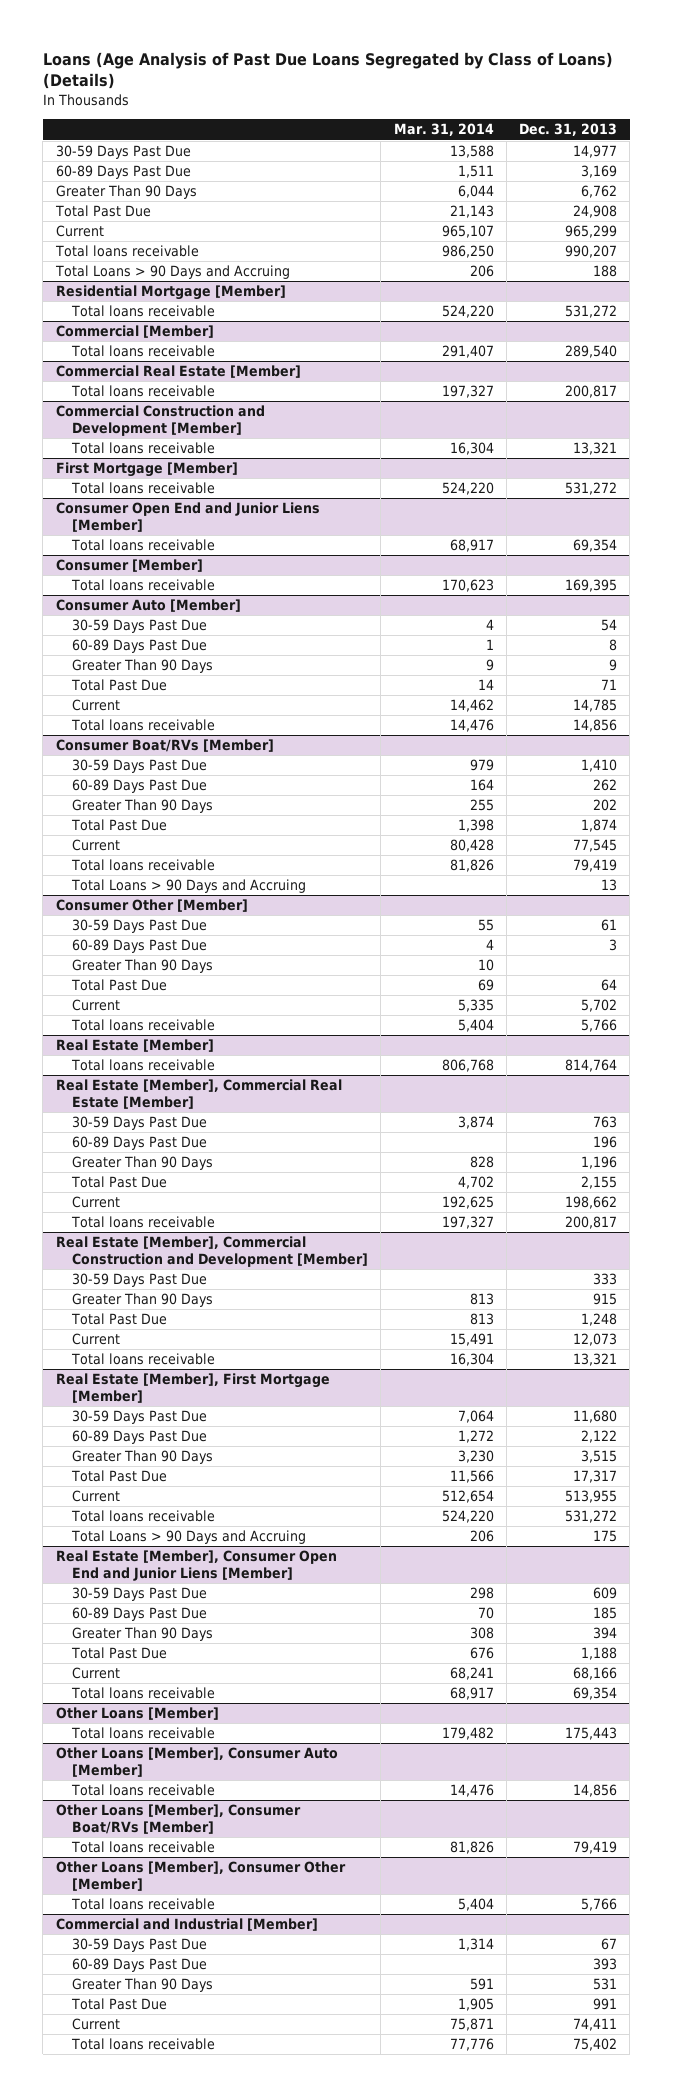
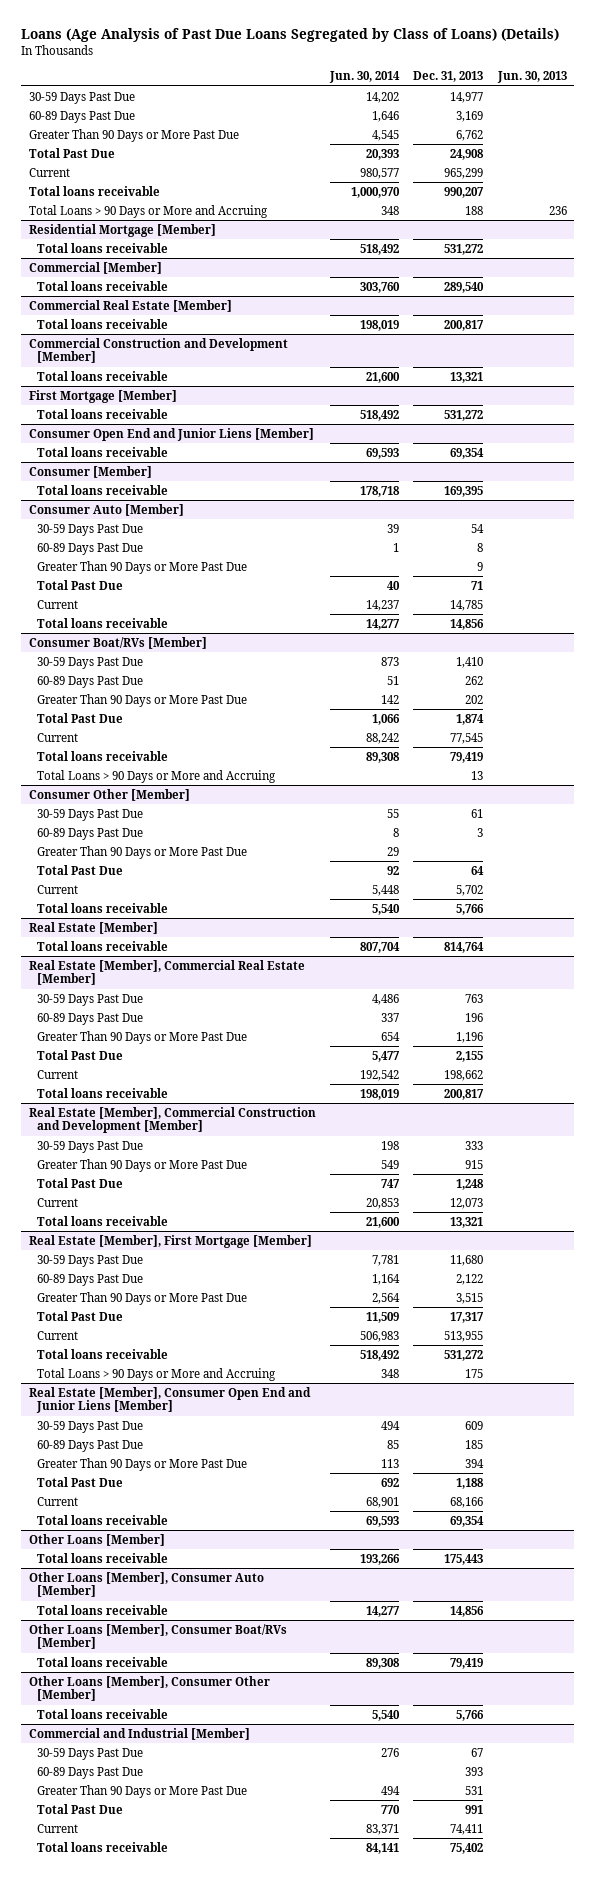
[393,123,494,137] Mar. 31, 2014 -> none
none -> [328,71,400,84] Jun. 30, 2014
none -> [496,71,567,84] Jun. 30, 2013
[55,185,197,200] Greater Than 90 Days -> [28,128,239,142] Greater Than 90 Days or More Past Due
[54,265,290,280] Total Loans > 90 Days and Accruing -> [28,204,268,218] Total Loans > 90 Days or More and Accruing
[72,659,214,674] Greater Than 90 Days -> [37,560,248,574] Greater Than 90 Days or More Past Due
[72,799,214,814] Greater Than 90 Days -> [37,693,248,707] Greater Than 90 Days or More Past Due
[71,879,307,894] Total Loans > 90 Days and Accruing -> [37,769,277,783] Total Loans > 90 Days or More and Accruing
[72,959,214,974] Greater Than 90 Days -> [37,845,248,859] Greater Than 90 Days or More Past Due
[72,1156,214,1171] Greater Than 90 Days -> [37,1030,248,1044] Greater Than 90 Days or More Past Due
[72,1293,214,1308] Greater Than 90 Days -> [37,1158,248,1172] Greater Than 90 Days or More Past Due
[72,1450,214,1465] Greater Than 90 Days -> [37,1291,248,1305] Greater Than 90 Days or More Past Due
[71,1530,307,1545] Total Loans > 90 Days and Accruing -> [37,1367,277,1381] Total Loans > 90 Days or More and Accruing
[72,1627,214,1642] Greater Than 90 Days -> [37,1457,248,1471] Greater Than 90 Days or More Past Due
[72,1978,214,1993] Greater Than 90 Days -> [37,1784,248,1798] Greater Than 90 Days or More Past Due

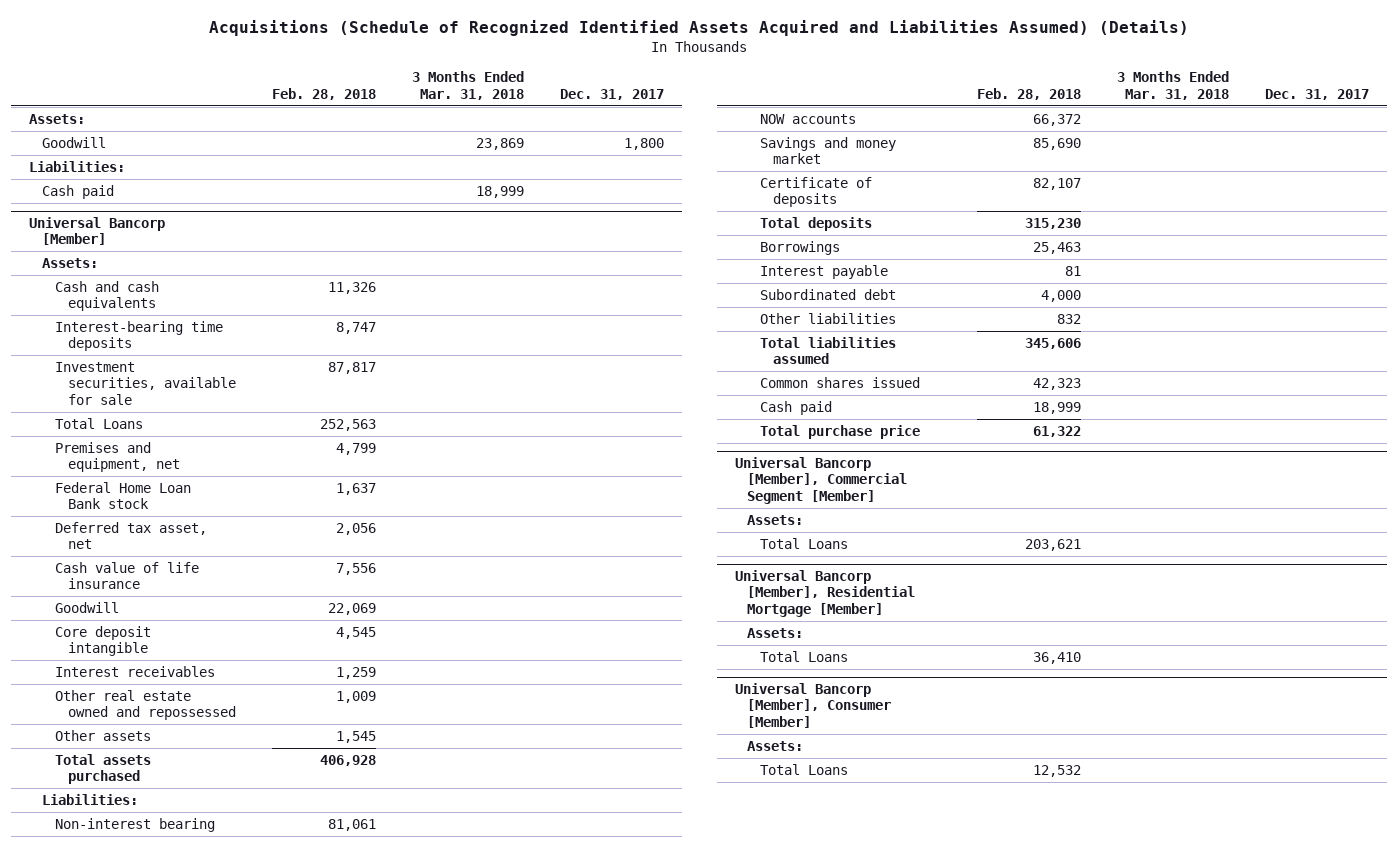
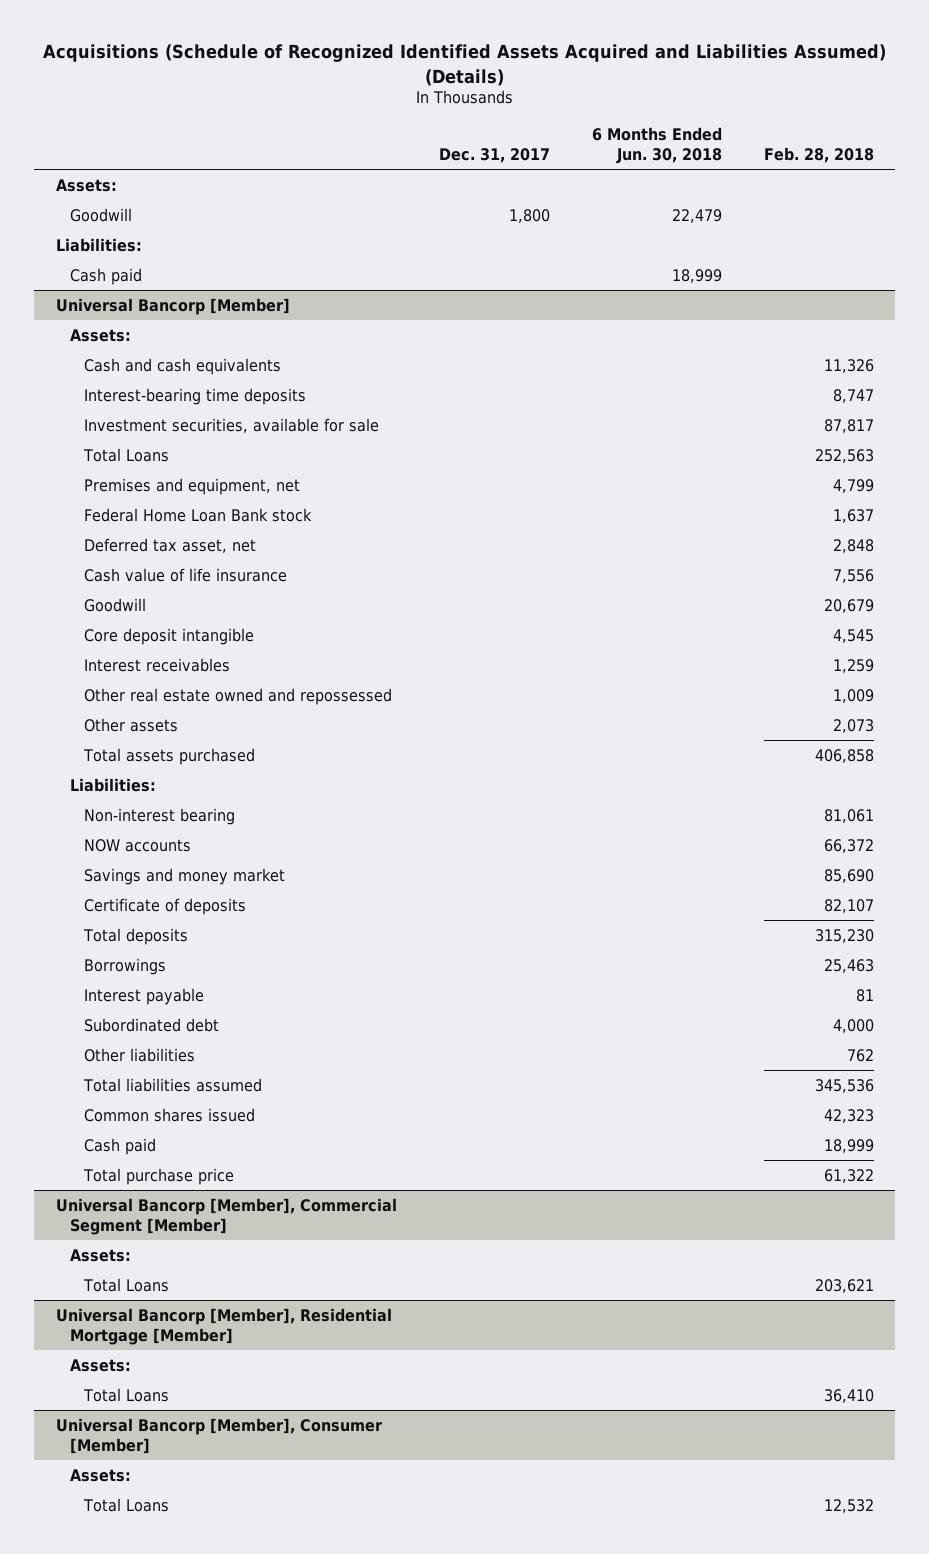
[411,71,524,100] 3 Months Ended Mar. 31, 2018 -> none
none -> [591,126,722,164] 6 Months Ended Jun. 30, 2018
[335,522,376,535] 2,056 -> [832,538,874,553] 2,848
[327,602,376,615] 22,069 -> [823,598,874,613] 20,679
[335,730,376,743] 1,545 -> [832,718,874,733] 2,073
[319,754,376,766] 406,928 -> [814,748,874,763] 406,858
[1057,313,1082,324] 832 -> [846,1048,874,1062] 762
[1025,337,1082,349] 345,606 -> [814,1078,874,1093] 345,536

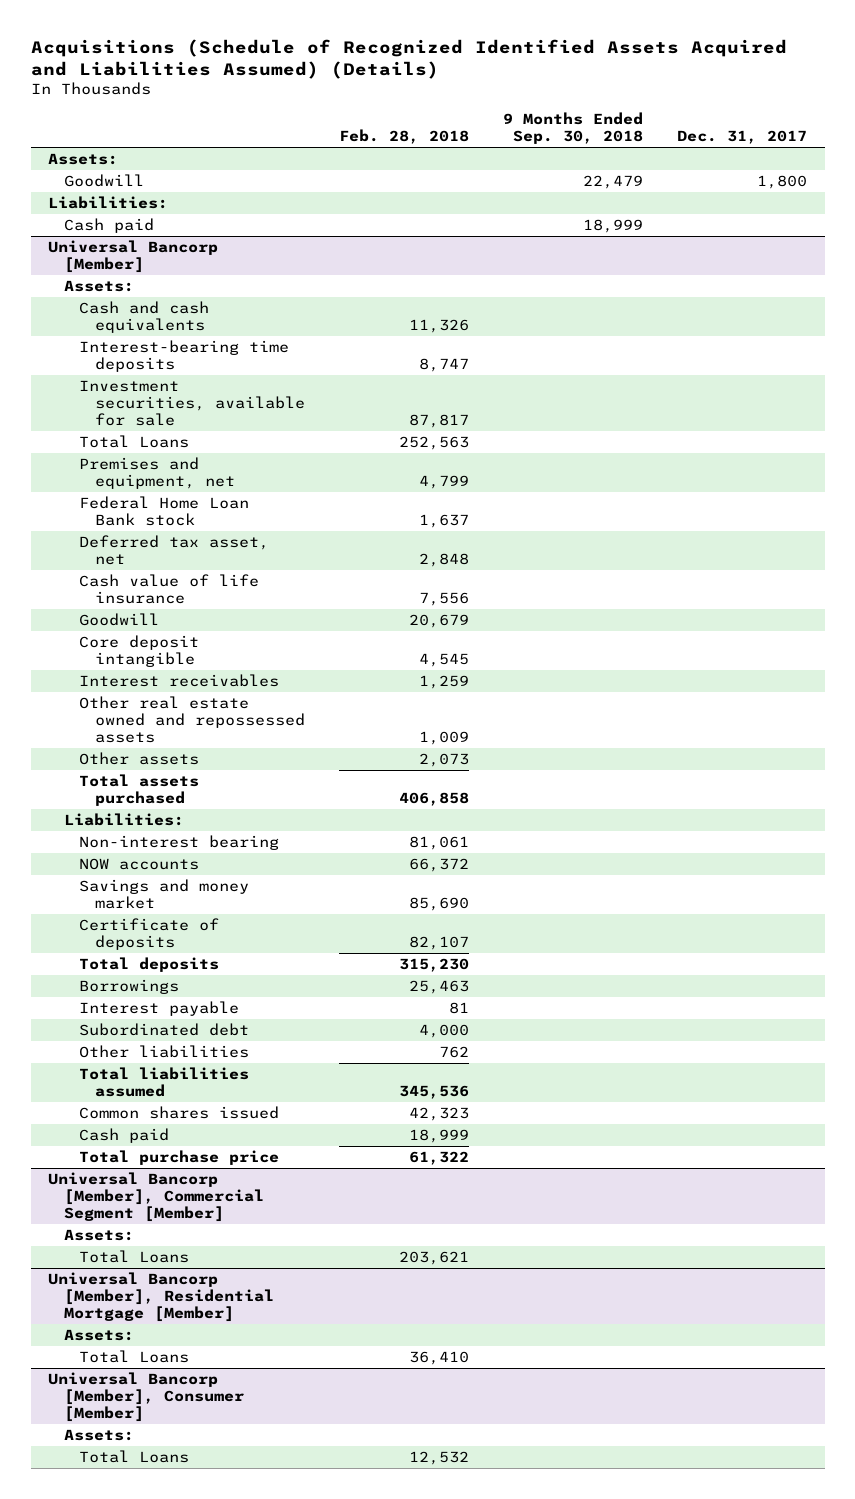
[591,126,722,164] 6 Months Ended Jun. 30, 2018 -> none
none -> [503,112,644,145] 9 Months Ended Sep. 30, 2018
[84,687,393,705] Other real estate owned and repossessed -> [79,695,306,743] Other real estate owned and repossessed assets

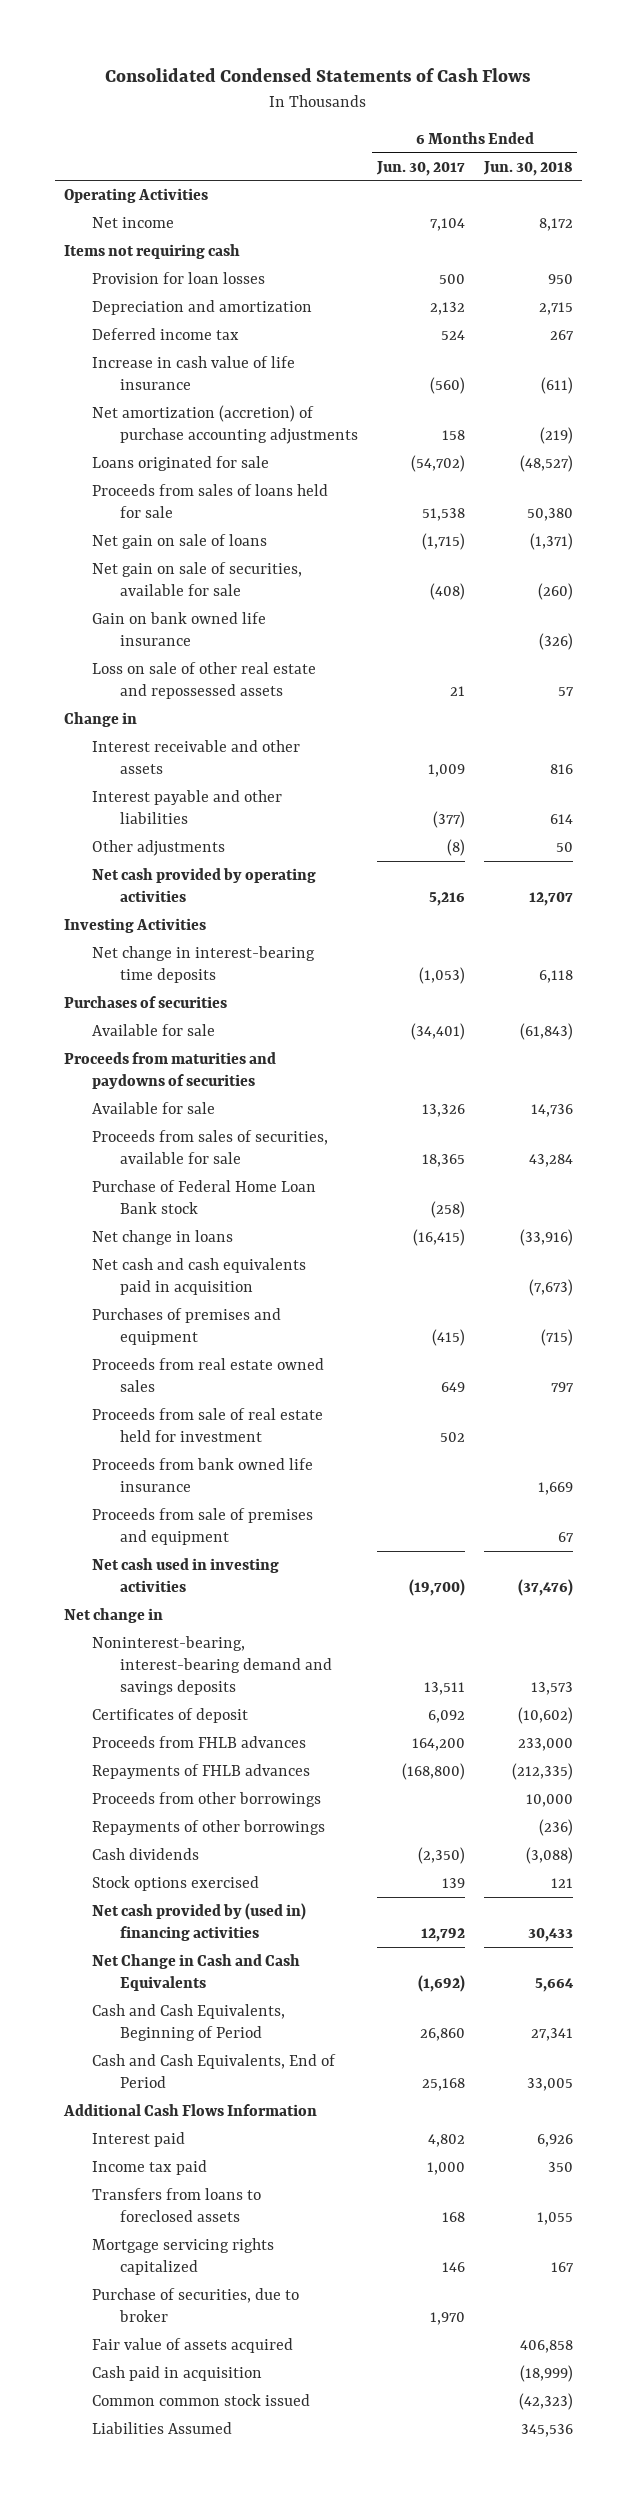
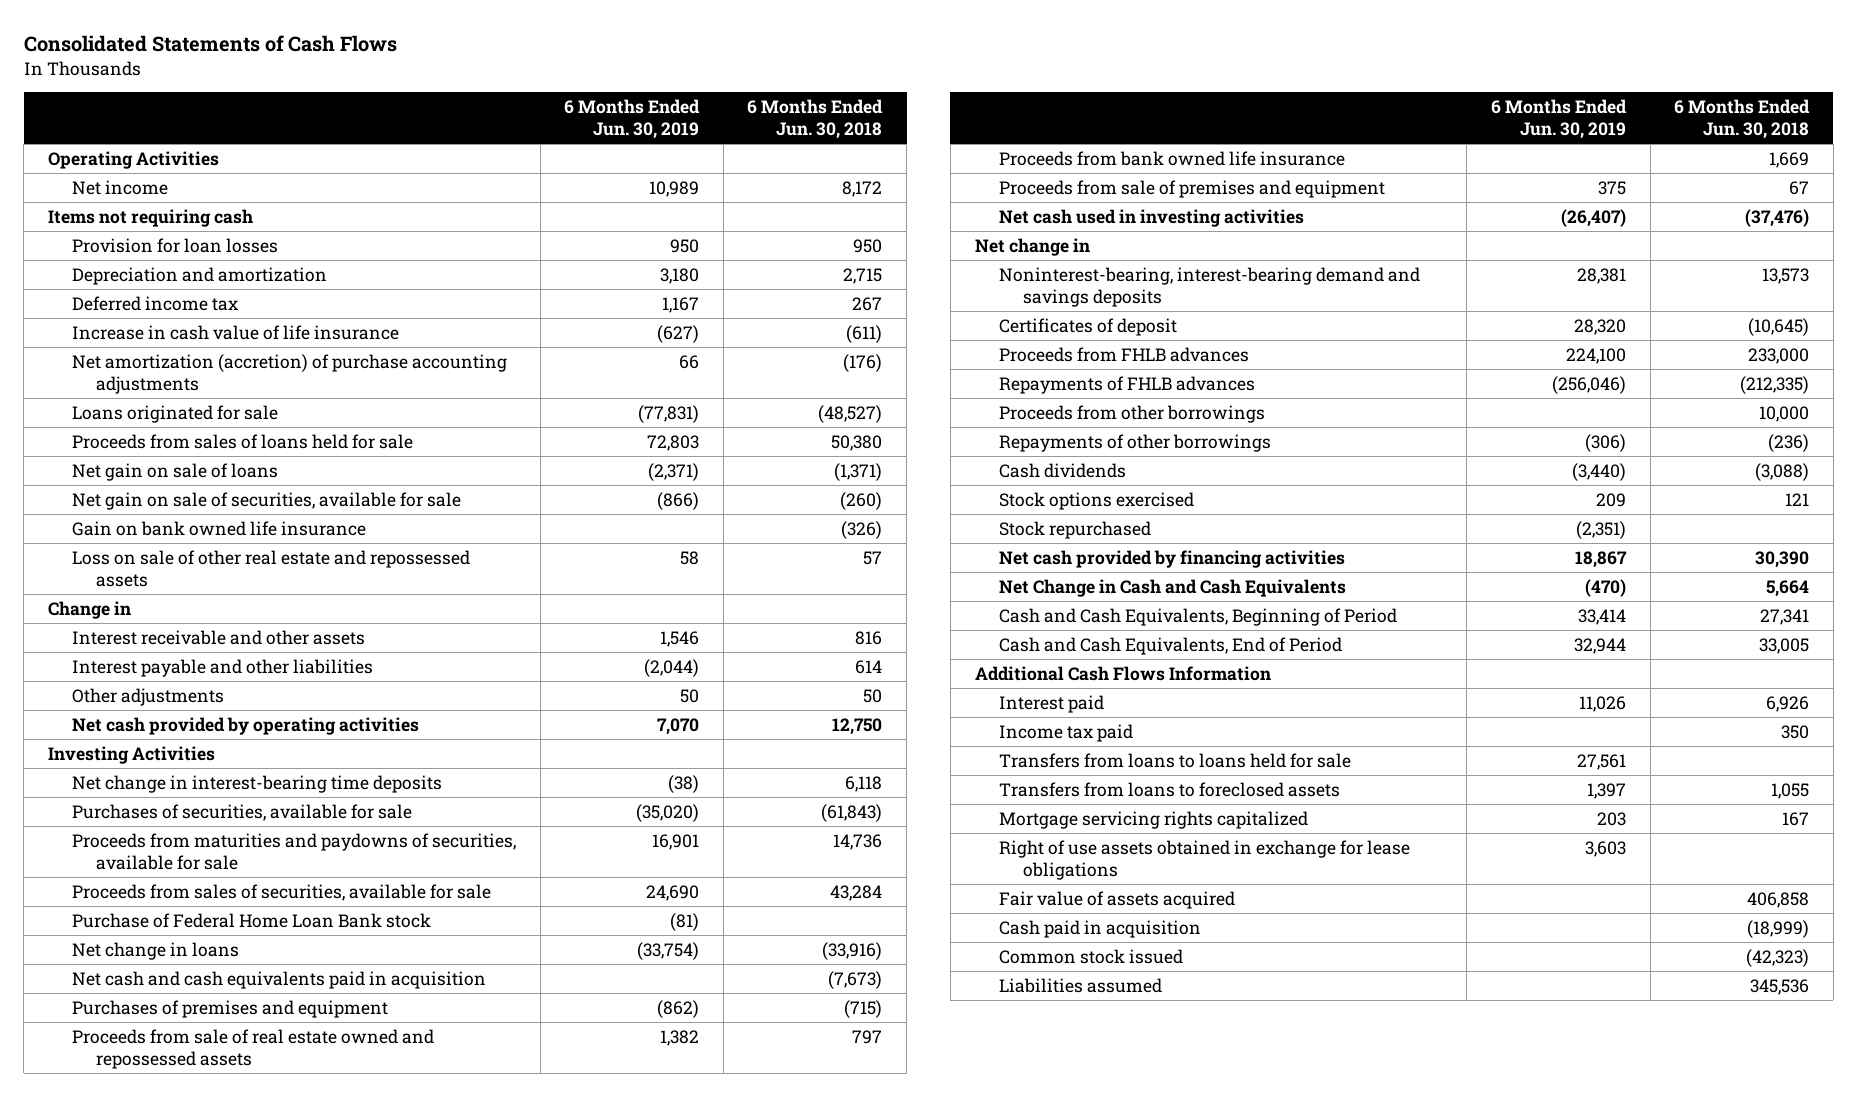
[105,68,532,83] Consolidated Condensed Statements of Cash Flows -> [23,34,397,52] Consolidated Statements of Cash Flows
[376,160,466,176] Jun. 30, 2017 -> none
none -> [564,99,701,140] 6 Months Ended Jun. 30, 2019
[539,426,573,444] (219) -> [843,353,883,372] (176)
[528,891,573,906] 12,707 -> [832,717,883,735] 12,750
[63,996,227,1009] Purchases of securities -> none
[63,1052,276,1089] Proceeds from maturities and paydowns of securities -> none
[92,1024,216,1037] Available for sale -> [71,803,412,821] Purchases of securities, available for sale
[92,1102,216,1115] Available for sale -> [71,832,516,870] Proceeds from maturities and paydowns of securities, available for sale
[92,1408,324,1442] Proceeds from sale of real estate held for investment -> none
[92,1358,325,1392] Proceeds from real estate owned sales -> [71,1028,434,1069] Proceeds from sale of real estate owned and repossessed assets
[517,1707,573,1725] (10,602) -> [1748,317,1810,336] (10,645)
none -> [998,520,1151,539] Stock repurchased
[92,1903,307,1941] Net cash provided by (used in) financing activities -> [998,549,1345,568] Net cash provided by financing activities
[527,1927,573,1942] 30,433 -> [1755,550,1810,568] 30,390
none -> [998,752,1351,768] Transfers from loans to loans held for sale
[92,2288,300,2322] Purchase of securities, due to broker -> none
none -> [998,839,1410,880] Right of use assets obtained in exchange for lease obligations
[92,2394,311,2407] Common common stock issued -> [998,948,1183,964] Common stock issued
[92,2422,233,2435] Liabilities Assumed -> [998,977,1162,993] Liabilities assumed

